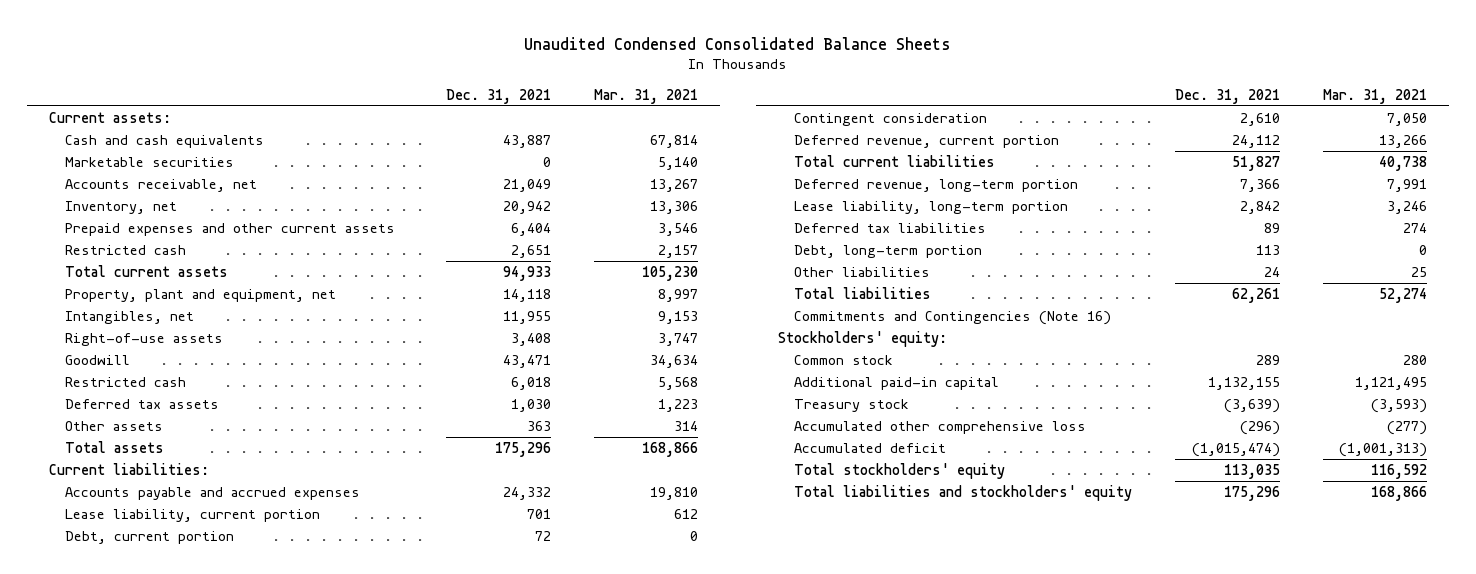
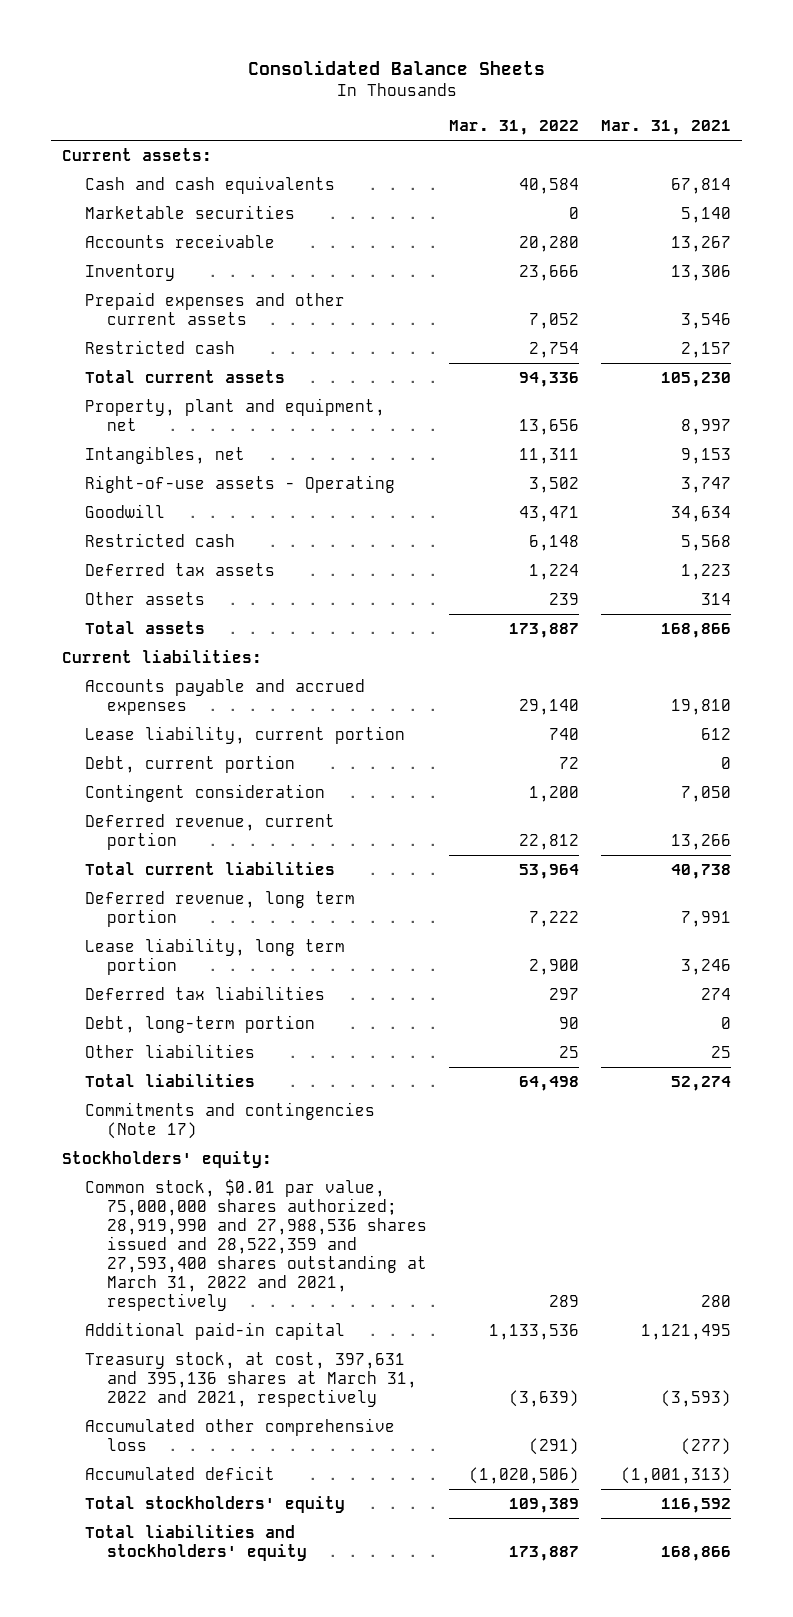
[523,36,951,50] Unaudited Condensed Consolidated Balance Sheets -> [247,59,545,75] Consolidated Balance Sheets
[445,88,551,104] Dec. 31, 2021 -> none
none -> [448,119,579,135] Mar. 31, 2022
[64,178,257,192] Accounts receivable, net -> [84,233,275,248] Accounts receivable
[64,200,177,214] Inventory, net -> [84,263,175,281] Inventory
[64,332,223,346] Right-of-use assets -> [84,474,395,493] Right-of-use assets - Operating
[793,178,1078,192] Deferred revenue, long-term portion -> [84,890,355,927] Deferred revenue, long term portion
[793,200,1068,214] Lease liability, long-term portion -> [84,937,345,975] Lease liability, long term portion
[793,310,1111,325] Commitments and Contingencies (Note 16) -> [84,1101,375,1139] Commitments and contingencies (Note 17)
[793,354,893,365] Common stock -> [84,1178,427,1311] Common stock, $0.01 par value, 75,000,000 shares authorized; 28,919,990 and 27,988,536 shares issued and 28,522,359 and 27,593,400 shares outstanding at March 31, 2022 and 2021, respectively
[793,398,909,412] Treasury stock -> [84,1351,417,1407] Treasury stock, at cost, 397,631 and 395,136 shares at March 31, 2022 and 2021, respectively

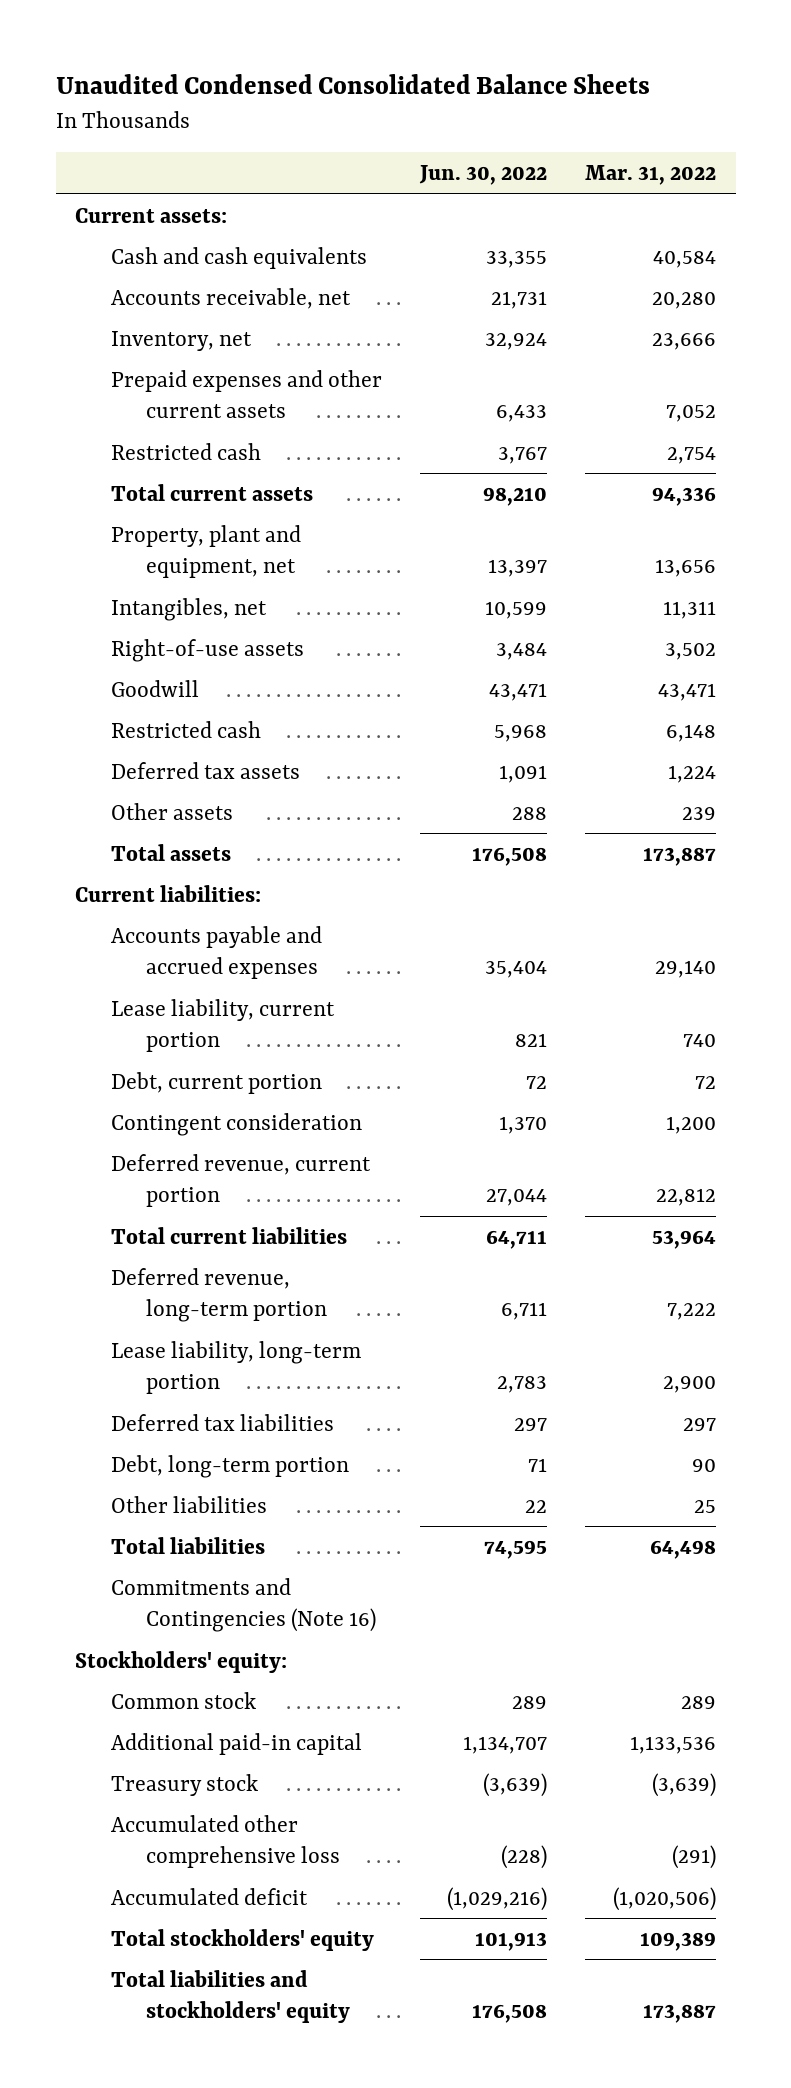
[247,59,545,75] Consolidated Balance Sheets -> [55,74,650,95] Unaudited Condensed Consolidated Balance Sheets
[600,119,731,135] Mar. 31, 2021 -> none
none -> [418,165,547,186] Jun. 30, 2022
[84,204,295,219] Marketable securities -> none
[84,233,275,248] Accounts receivable -> [110,287,351,309] Accounts receivable, net
[84,263,175,281] Inventory -> [110,330,252,351] Inventory, net
[84,474,395,493] Right-of-use assets - Operating -> [110,638,304,662] Right-of-use assets
[84,890,355,927] Deferred revenue, long term portion -> [110,1267,327,1323] Deferred revenue, long-term portion
[84,937,345,975] Lease liability, long term portion -> [110,1340,361,1395] Lease liability, long-term portion
[84,1101,375,1139] Commitments and contingencies (Note 17) -> [110,1577,376,1633] Commitments and Contingencies (Note 16)
[84,1178,427,1311] Common stock, $0.01 par value, 75,000,000 shares authorized; 28,919,990 and 27,988,536 shares issued and 28,522,359 and 27,593,400 shares outstanding at March 31, 2022 and 2021, respectively -> [110,1691,256,1709] Common stock
[84,1351,417,1407] Treasury stock, at cost, 397,631 and 395,136 shares at March 31, 2022 and 2021, respectively -> [110,1773,258,1796] Treasury stock

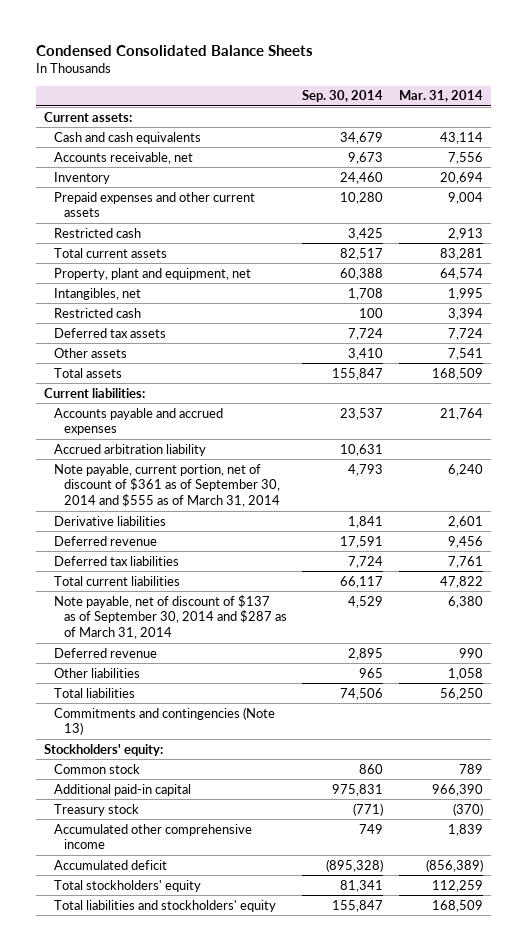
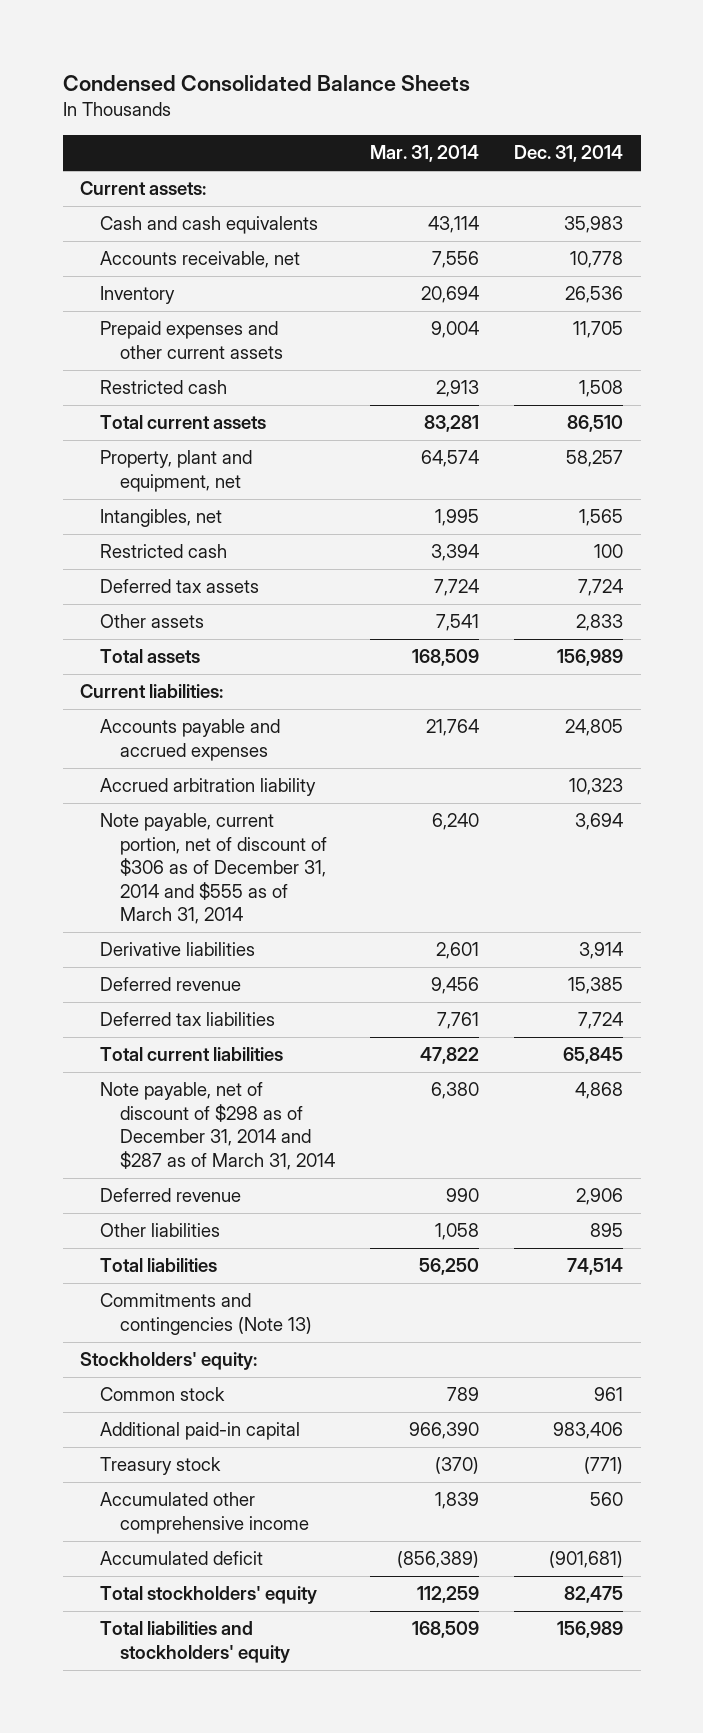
[302,90,384,103] Sep. 30, 2014 -> none
none -> [514,145,624,163] Dec. 31, 2014
[53,463,280,508] Note payable, current portion, net of discount of $361 as of September 30, 2014 and $555 as of March 31, 2014 -> [100,813,327,924] Note payable, current portion, net of discount of $306 as of December 31, 2014 and $555 as of March 31, 2014
[53,594,287,640] Note payable, net of discount of $137 as of September 30, 2014 and $287 as of March 31, 2014 -> [100,1082,335,1170] Note payable, net of discount of $298 as of December 31, 2014 and $287 as of March 31, 2014

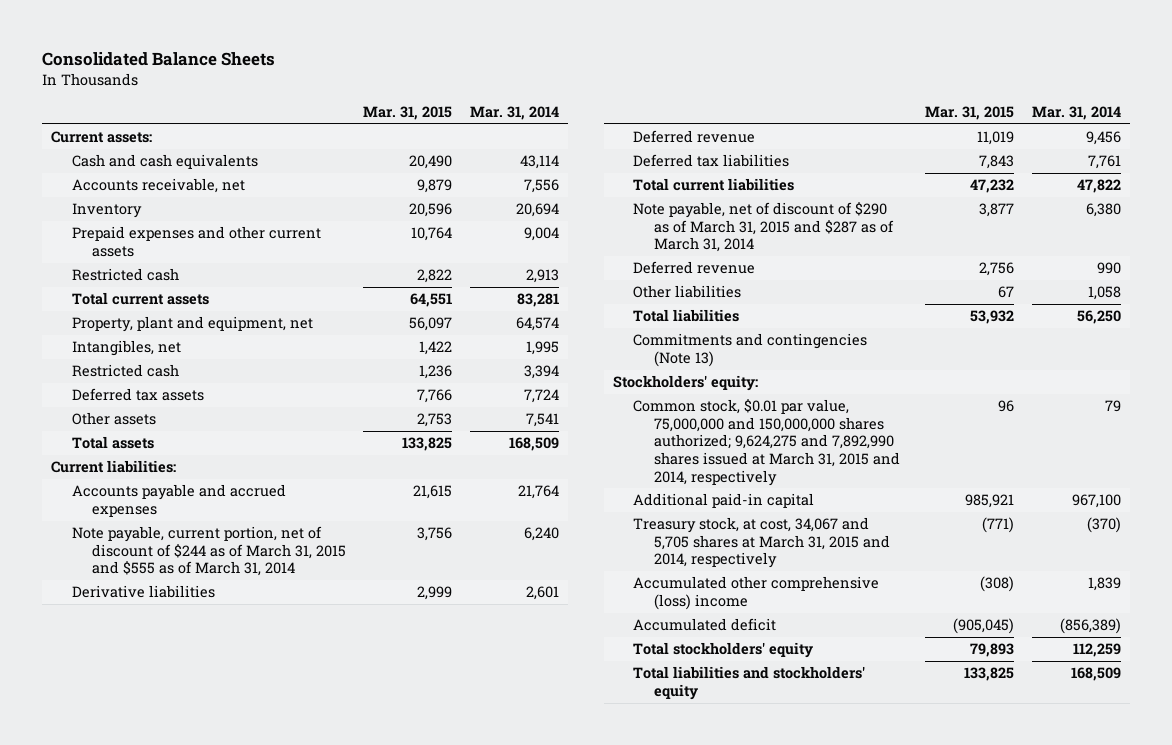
[62,75,470,92] Condensed Consolidated Balance Sheets -> [42,52,276,67] Consolidated Balance Sheets
[514,145,624,163] Dec. 31, 2014 -> none
none -> [363,105,453,120] Mar. 31, 2015
[100,778,317,797] Accrued arbitration liability -> none
[100,813,327,924] Note payable, current portion, net of discount of $306 as of December 31, 2014 and $555 as of March 31, 2014 -> [71,526,346,577] Note payable, current portion, net of discount of $244 as of March 31, 2015 and $555 as of March 31, 2014
[100,1082,335,1170] Note payable, net of discount of $298 as of December 31, 2014 and $287 as of March 31, 2014 -> [633,202,894,253] Note payable, net of discount of $290 as of March 31, 2015 and $287 as of March 31, 2014
[100,1387,226,1402] Common stock -> none
none -> [633,399,900,486] Common stock, $0.01 par value, 75,000,000 and 150,000,000 shares authorized; 9,624,275 and 7,892,990 shares issued at March 31, 2015 and 2014, respectively
[409,1422,480,1440] 966,390 -> [1071,494,1121,509] 967,100
[100,1457,222,1476] Treasury stock -> [633,517,890,569] Treasury stock, at cost, 34,067 and 5,705 shares at March 31, 2015 and 2014, respectively
[100,1492,309,1534] Accumulated other comprehensive income -> [633,576,880,610] Accumulated other comprehensive (loss) income

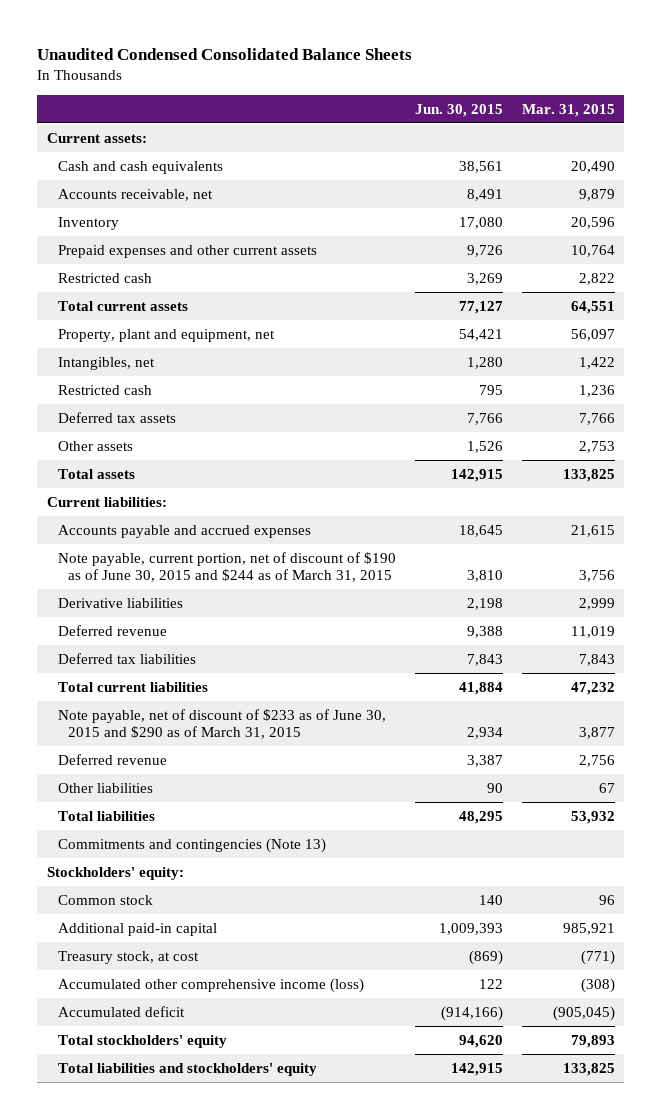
[42,52,276,67] Consolidated Balance Sheets -> [36,47,412,60] Unaudited Condensed Consolidated Balance Sheets
[469,105,559,120] Mar. 31, 2014 -> none
none -> [414,103,503,117] Jun. 30, 2015
[71,526,346,577] Note payable, current portion, net of discount of $244 as of March 31, 2015 and $555 as of March 31, 2014 -> [57,551,396,583] Note payable, current portion, net of discount of $190 as of June 30, 2015 and $244 as of March 31, 2015
[633,202,894,253] Note payable, net of discount of $290 as of March 31, 2015 and $287 as of March 31, 2014 -> [57,708,386,740] Note payable, net of discount of $233 as of June 30, 2015 and $290 as of March 31, 2015
[633,399,900,486] Common stock, $0.01 par value, 75,000,000 and 150,000,000 shares authorized; 9,624,275 and 7,892,990 shares issued at March 31, 2015 and 2014, respectively -> [57,894,153,905] Common stock
[633,517,890,569] Treasury stock, at cost, 34,067 and 5,705 shares at March 31, 2015 and 2014, respectively -> [57,950,199,964] Treasury stock, at cost
[633,576,880,610] Accumulated other comprehensive (loss) income -> [57,977,364,993] Accumulated other comprehensive income (loss)

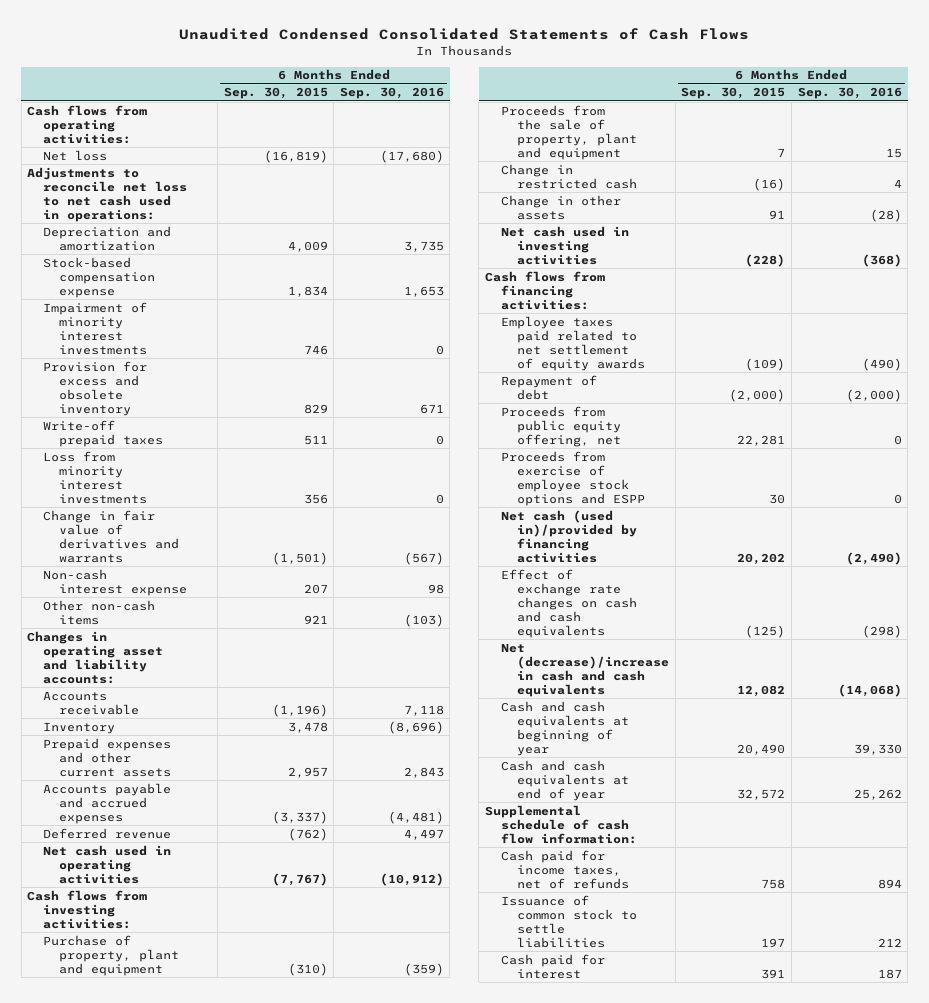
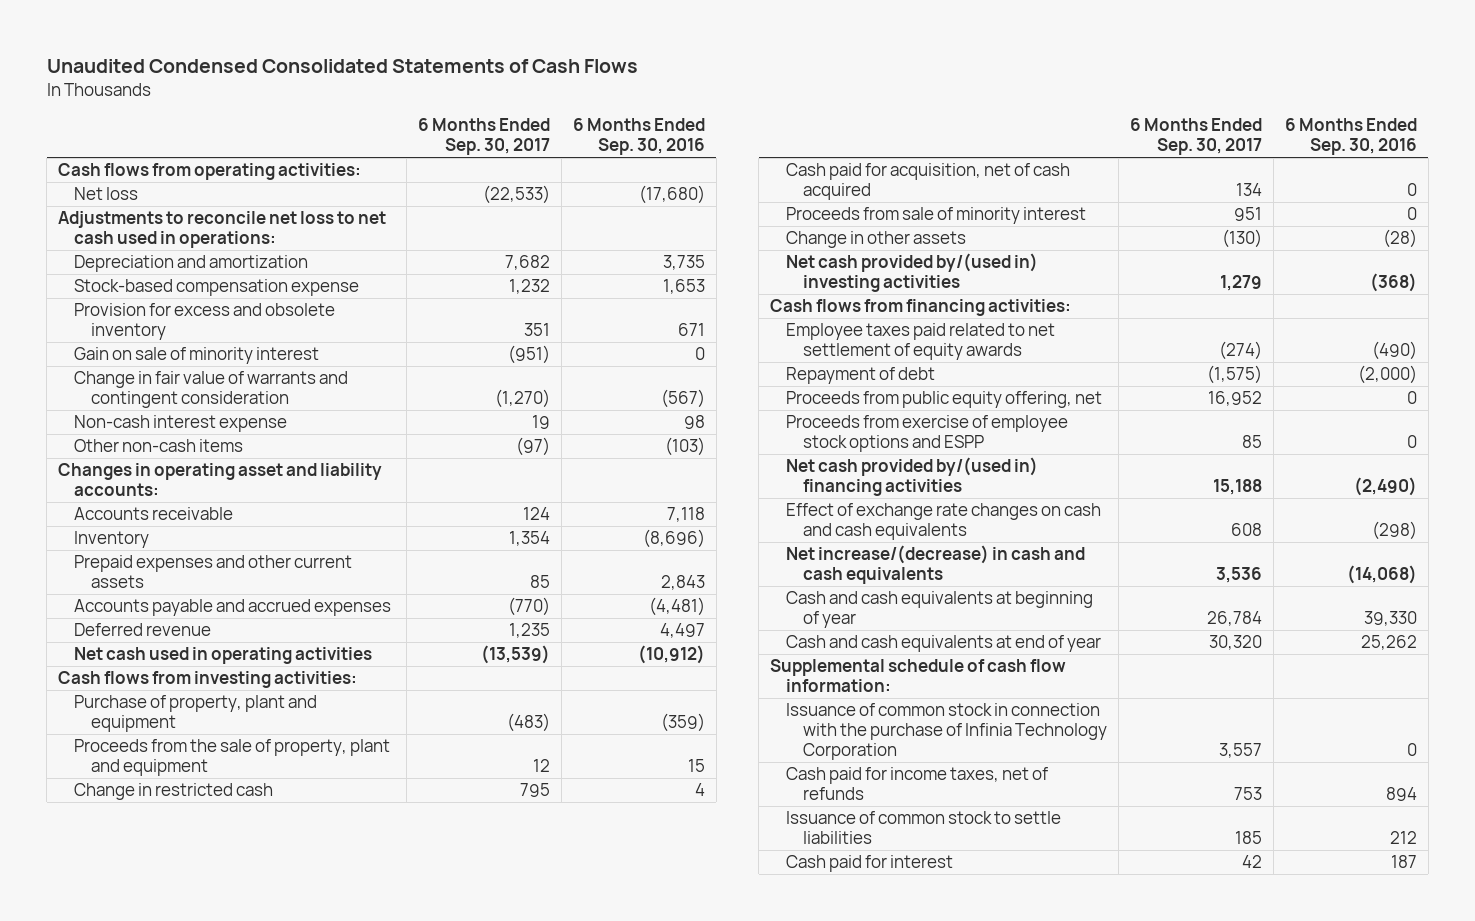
[223,87,328,100] Sep. 30, 2015 -> none
none -> [417,118,550,156] 6 Months Ended Sep. 30, 2017
[43,301,148,355] Impairment of minority interest investments -> none
[43,419,164,447] Write-off prepaid taxes -> none
[43,450,148,504] Loss from minority interest investments -> none
none -> [74,347,320,365] Gain on sale of minority interest
[43,509,180,563] Change in fair value of derivatives and warrants -> [74,371,349,409] Change in fair value of warrants and contingent consideration
none -> [786,163,1071,201] Cash paid for acquisition, net of cash acquired
none -> [786,207,1087,225] Proceeds from sale of minority interest
[501,225,630,265] Net cash used in investing activities -> [786,253,1039,293] Net cash provided by/(used in) investing activities
[501,509,638,563] Net cash (used in)/provided by financing activities -> [786,457,1039,497] Net cash provided by/(used in) financing activities
[501,642,670,697] Net (decrease)/increase in cash and cash equivalents -> [786,545,1086,585] Net increase/(decrease) in cash and cash equivalents
none -> [786,703,1107,760] Issuance of common stock in connection with the purchase of Infinia Technology Corporation

